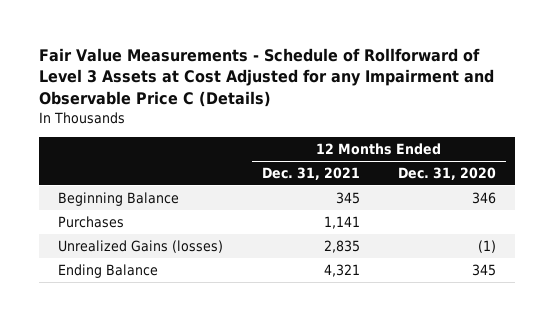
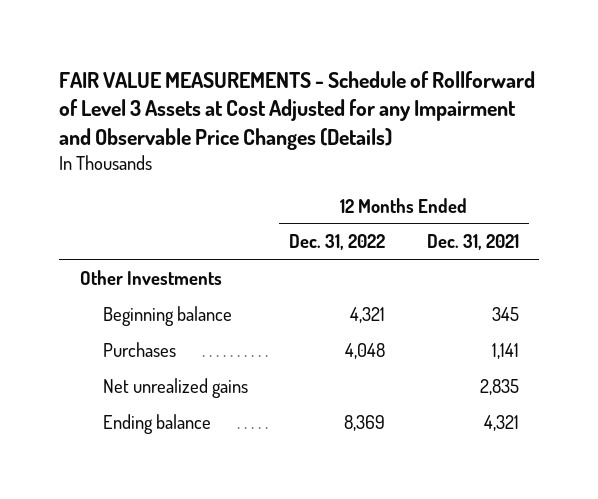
[38,47,494,108] Fair Value Measurements - Schedule of Rollforward of Level 3 Assets at Cost Adjusted for any Impairment and Observable Price C (Details) -> [58,70,535,150] FAIR VALUE MEASUREMENTS - Schedule of Rollforward of Level 3 Assets at Cost Adjusted for any Impairment and Observable Price Changes (Details)
[398,167,497,181] Dec. 31, 2020 -> none
none -> [289,234,386,251] Dec. 31, 2022
none -> [79,269,222,285] Other Investments
[58,192,180,207] Beginning Balance -> [102,305,232,326] Beginning balance
[58,240,224,254] Unrealized Gains (losses) -> [102,377,248,398] Net unrealized gains
[58,264,159,279] Ending Balance -> [102,413,211,434] Ending balance

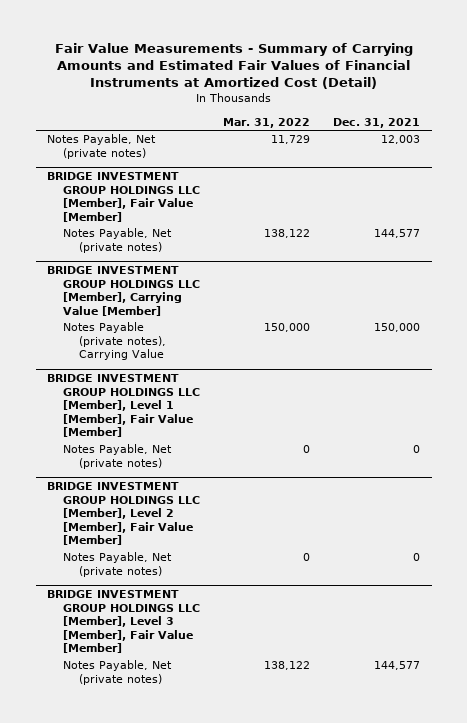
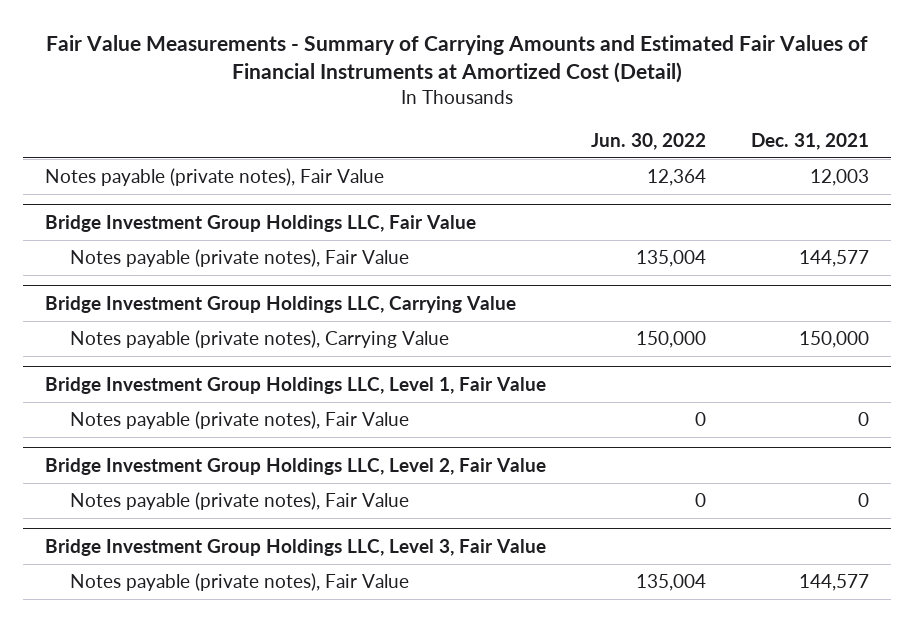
[223,117,311,128] Mar. 31, 2022 -> none
none -> [590,132,706,150] Jun. 30, 2022
[47,134,157,159] Notes Payable, Net (private notes) -> [45,168,385,187] Notes payable (private notes), Fair Value
[47,172,201,222] BRIDGE INVESTMENT GROUP HOLDINGS LLC [Member], Fair Value [Member] -> [45,214,477,232] Bridge Investment Group Holdings LLC, Fair Value
[63,228,173,253] Notes Payable, Net (private notes) -> [70,249,410,268] Notes payable (private notes), Fair Value
[47,266,201,316] BRIDGE INVESTMENT GROUP HOLDINGS LLC [Member], Carrying Value [Member] -> [45,295,517,313] Bridge Investment Group Holdings LLC, Carrying Value
[63,322,167,361] Notes Payable (private notes), Carrying Value -> [70,330,450,349] Notes payable (private notes), Carrying Value
[47,374,201,438] BRIDGE INVESTMENT GROUP HOLDINGS LLC [Member], Level 1 [Member], Fair Value [Member] -> [45,376,547,394] Bridge Investment Group Holdings LLC, Level 1, Fair Value
[63,444,173,469] Notes Payable, Net (private notes) -> [70,411,410,430] Notes payable (private notes), Fair Value
[47,482,201,546] BRIDGE INVESTMENT GROUP HOLDINGS LLC [Member], Level 2 [Member], Fair Value [Member] -> [45,457,547,475] Bridge Investment Group Holdings LLC, Level 2, Fair Value
[63,552,173,577] Notes Payable, Net (private notes) -> [70,492,410,511] Notes payable (private notes), Fair Value
[47,590,201,654] BRIDGE INVESTMENT GROUP HOLDINGS LLC [Member], Level 3 [Member], Fair Value [Member] -> [45,538,547,556] Bridge Investment Group Holdings LLC, Level 3, Fair Value
[63,660,173,685] Notes Payable, Net (private notes) -> [70,573,410,592] Notes payable (private notes), Fair Value

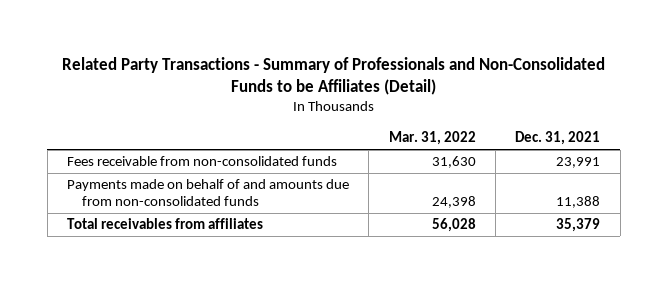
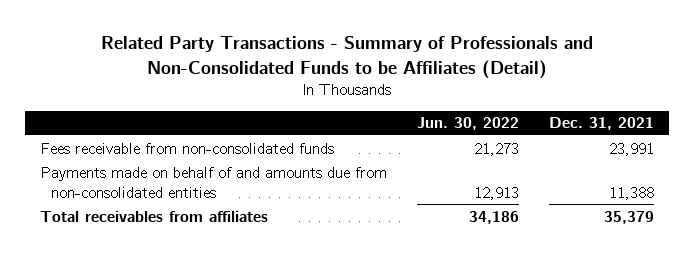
[388,131,476,146] Mar. 31, 2022 -> none
none -> [416,117,519,131] Jun. 30, 2022
[67,179,350,207] Payments made on behalf of and amounts due from non-consolidated funds -> [39,166,387,198] Payments made on behalf of and amounts due from non-consolidated entities

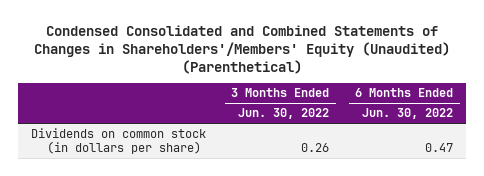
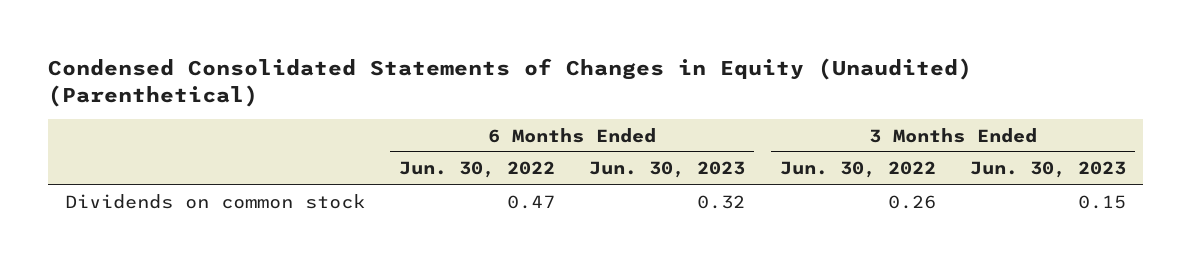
[33,24,450,74] Condensed Consolidated and Combined Statements of Changes in Shareholders'/Members' Equity (Unaudited) (Parenthetical) -> [47,57,972,107] Condensed Consolidated Statements of Changes in Equity (Unaudited) (Parenthetical)
none -> [589,161,746,179] Jun. 30, 2023
none -> [970,161,1127,179] Jun. 30, 2023
[30,128,206,155] Dividends on common stock (in dollars per share) -> [64,194,365,210] Dividends on common stock

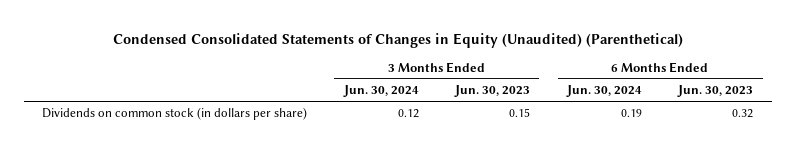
[399,161,556,179] Jun. 30, 2022 -> none
[779,161,936,179] Jun. 30, 2022 -> none
none -> [342,85,419,98] Jun. 30, 2024
none -> [565,85,642,98] Jun. 30, 2024
[64,194,365,210] Dividends on common stock -> [41,107,307,121] Dividends on common stock (in dollars per share)

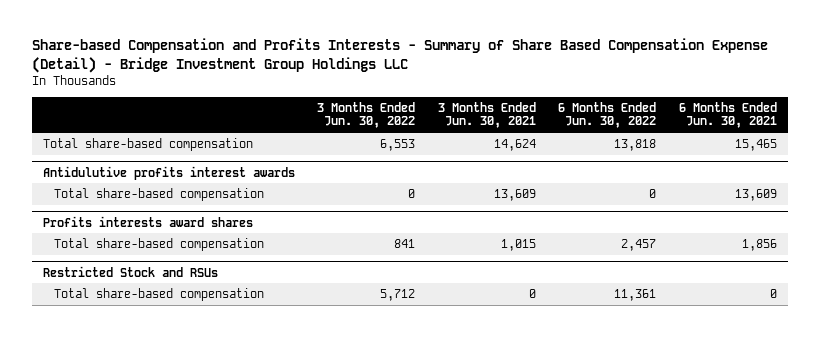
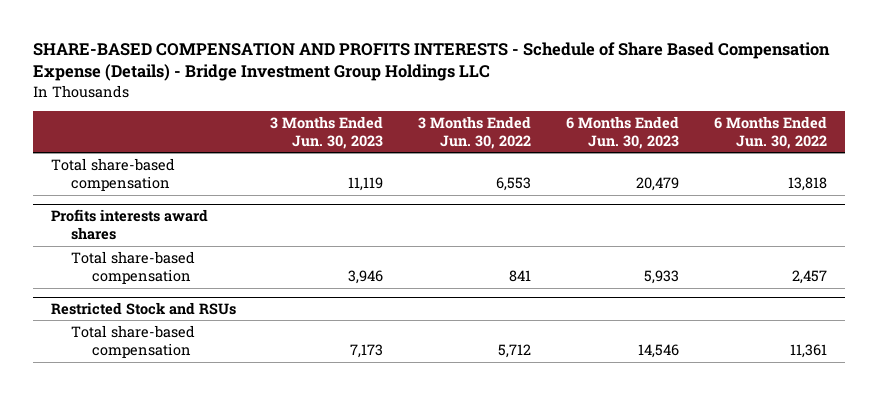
[31,38,768,73] Share-based Compensation and Profits Interests - Summary of Share Based Compensation Expense (Detail) - Bridge Investment Group Holdings LLC -> [33,42,831,82] SHARE-BASED COMPENSATION AND PROFITS INTERESTS - Schedule of Share Based Compensation Expense (Details) - Bridge Investment Group Holdings LLC
[437,101,536,129] 3 Months Ended Jun. 30, 2021 -> none
[678,101,777,129] 6 Months Ended Jun. 30, 2021 -> none
none -> [270,115,384,149] 3 Months Ended Jun. 30, 2023
none -> [566,115,680,149] 6 Months Ended Jun. 30, 2023
[42,165,295,180] Antidulutive profits interest awards -> none
[53,187,264,201] Total share-based compensation -> none

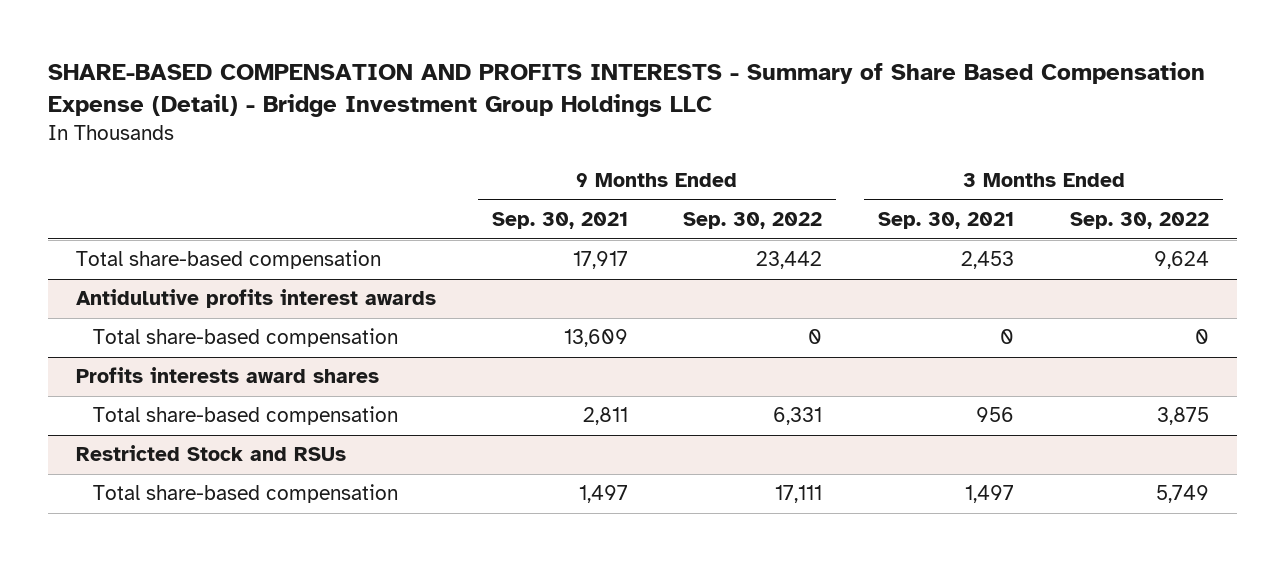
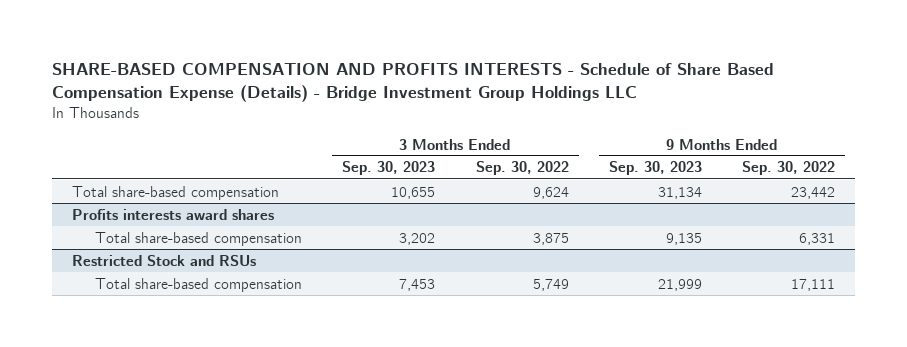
[47,61,1205,118] SHARE-BASED COMPENSATION AND PROFITS INTERESTS - Summary of Share Based Compensation Expense (Detail) - Bridge Investment Group Holdings LLC -> [52,63,775,103] SHARE-BASED COMPENSATION AND PROFITS INTERESTS - Schedule of Share Based Compensation Expense (Details) - Bridge Investment Group Holdings LLC
[491,212,628,230] Sep. 30, 2021 -> none
[878,212,1015,230] Sep. 30, 2021 -> none
none -> [342,161,436,176] Sep. 30, 2023
none -> [608,161,702,176] Sep. 30, 2023
[75,289,436,309] Antidulutive profits interest awards -> none
[93,328,399,348] Total share-based compensation -> none

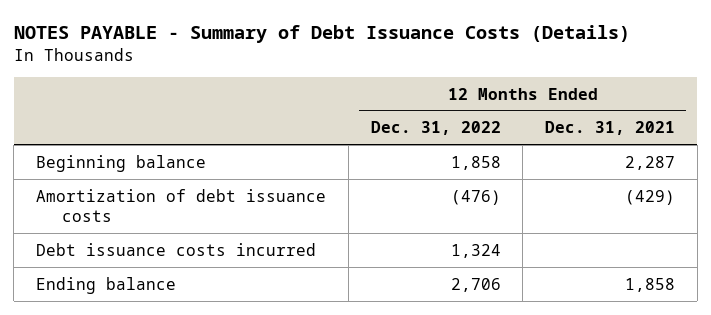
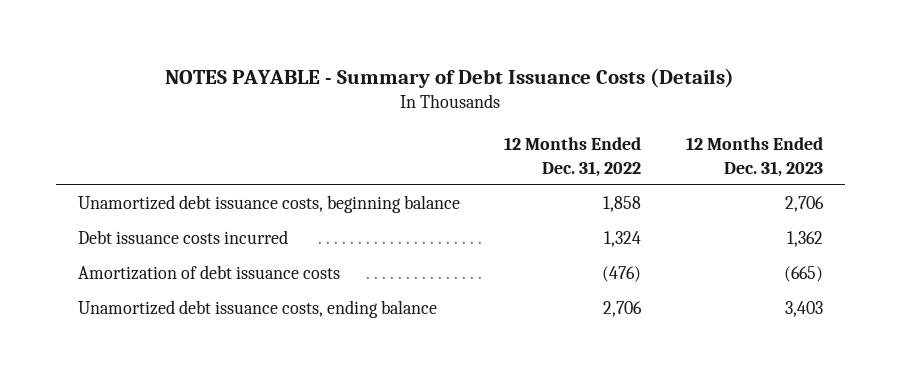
[545,121,676,136] Dec. 31, 2021 -> none
none -> [685,136,823,177] 12 Months Ended Dec. 31, 2023
[36,154,207,172] Beginning balance -> [77,195,460,214] Unamortized debt issuance costs, beginning balance
[36,188,327,223] Amortization of debt issuance costs -> [77,265,340,281] Amortization of debt issuance costs
[36,276,177,294] Ending balance -> [77,300,437,319] Unamortized debt issuance costs, ending balance

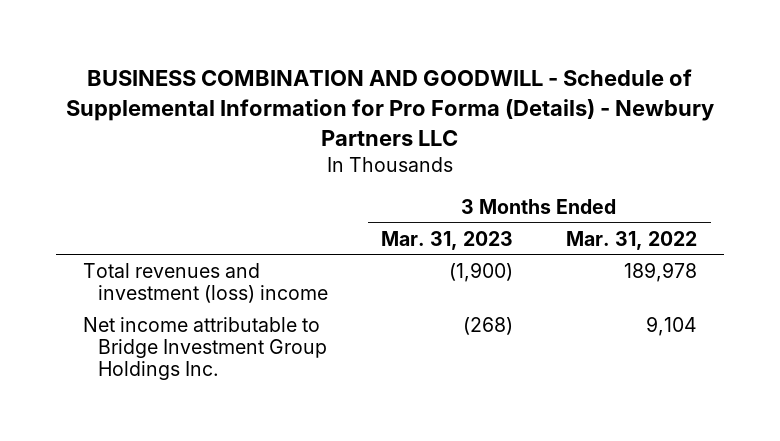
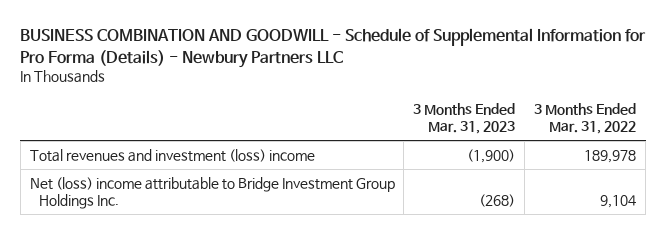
[82,316,327,381] Net income attributable to Bridge Investment Group Holdings Inc. -> [29,176,395,210] Net (loss) income attributable to Bridge Investment Group Holdings Inc.

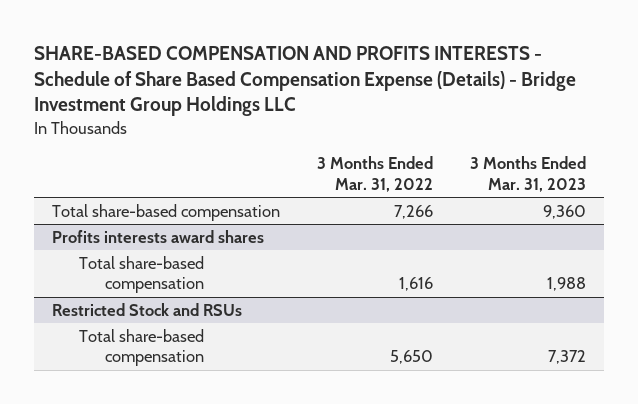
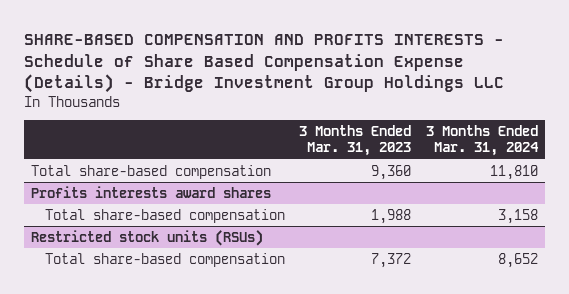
[317,156,434,193] 3 Months Ended Mar. 31, 2022 -> none
none -> [425,125,539,157] 3 Months Ended Mar. 31, 2024
[52,302,243,316] Restricted Stock and RSUs -> [31,229,264,246] Restricted stock units (RSUs)

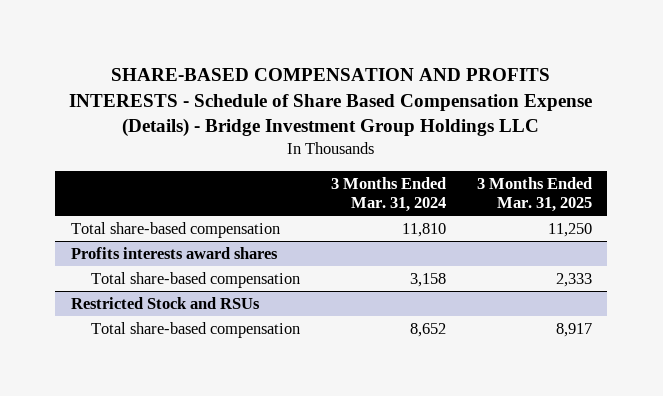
[299,125,412,157] 3 Months Ended Mar. 31, 2023 -> none
none -> [476,176,592,212] 3 Months Ended Mar. 31, 2025
[31,229,264,246] Restricted stock units (RSUs) -> [70,296,260,309] Restricted Stock and RSUs

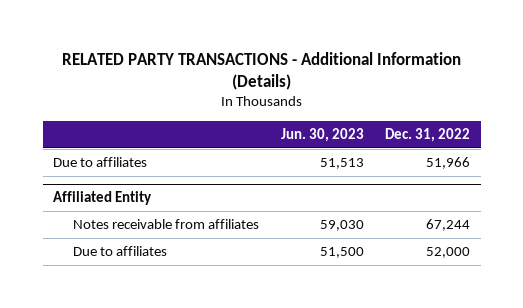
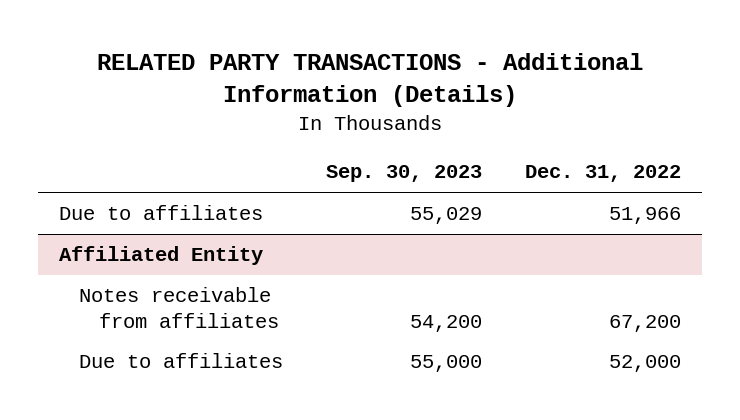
[280,127,364,142] Jun. 30, 2023 -> none
none -> [326,165,483,183] Sep. 30, 2023
[425,219,470,232] 67,244 -> [608,314,681,332] 67,200

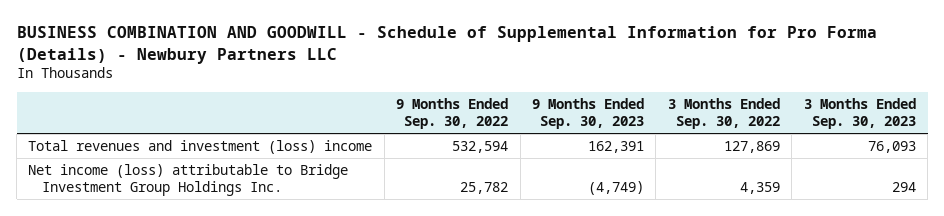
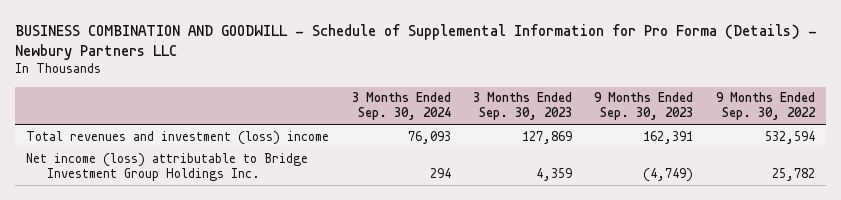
[667,98,780,130] 3 Months Ended Sep. 30, 2022 -> none
none -> [351,92,451,121] 3 Months Ended Sep. 30, 2024
[867,140,916,153] 76,093 -> [522,130,573,144] 127,869
[891,181,916,192] 294 -> [536,167,573,181] 4,359

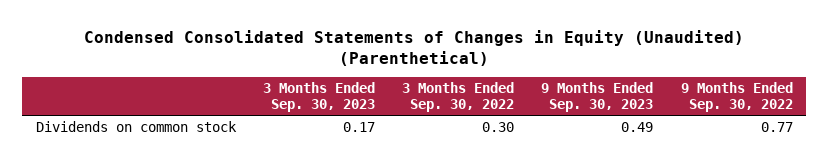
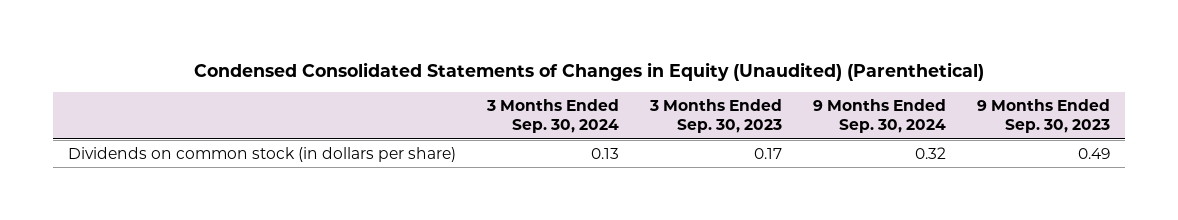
[402,81,515,113] 3 Months Ended Sep. 30, 2022 -> none
[680,81,793,113] 9 Months Ended Sep. 30, 2022 -> none
none -> [486,98,620,134] 3 Months Ended Sep. 30, 2024
none -> [812,98,946,134] 9 Months Ended Sep. 30, 2024
[35,120,237,132] Dividends on common stock -> [68,147,457,163] Dividends on common stock (in dollars per share)

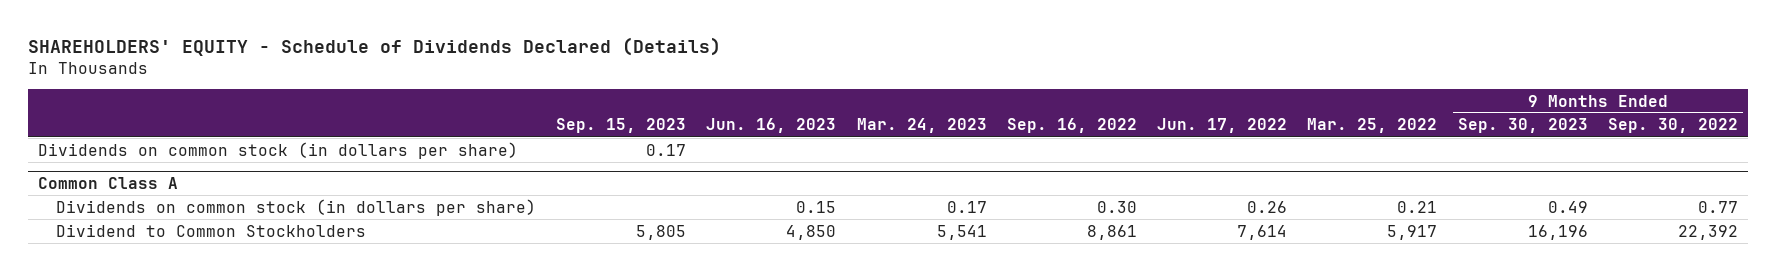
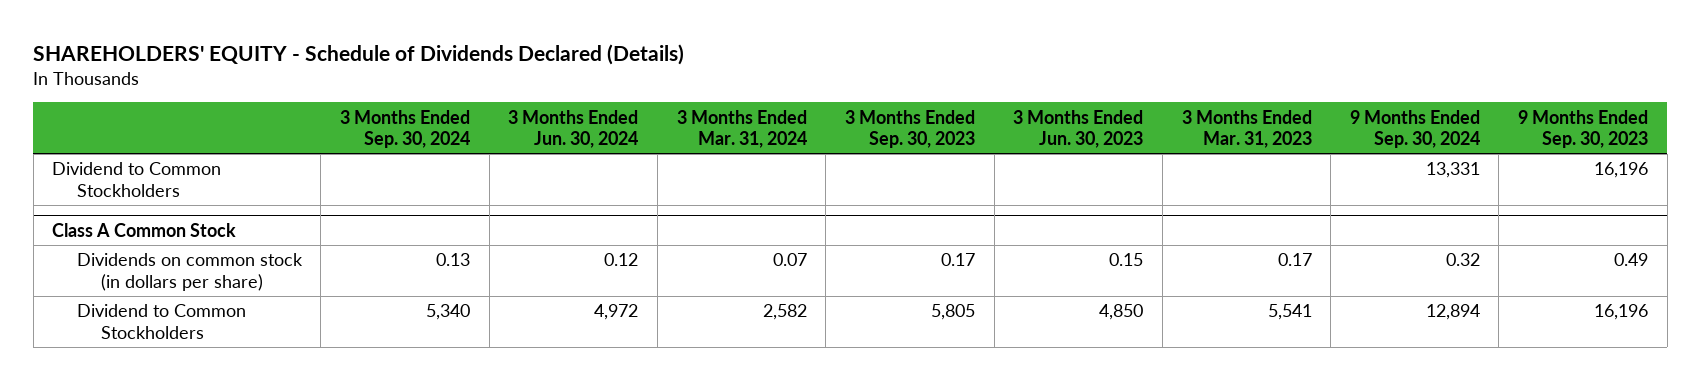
[556,118,687,134] Sep. 15, 2023 -> none
[706,118,837,134] Jun. 16, 2023 -> none
[856,118,987,134] Mar. 24, 2023 -> none
[1006,118,1137,134] Sep. 16, 2022 -> none
[1157,118,1288,134] Jun. 17, 2022 -> none
[1307,118,1438,134] Mar. 25, 2022 -> none
[1607,118,1738,134] Sep. 30, 2022 -> none
none -> [340,109,471,149] 3 Months Ended Sep. 30, 2024
none -> [508,109,639,149] 3 Months Ended Jun. 30, 2024
none -> [676,109,807,149] 3 Months Ended Mar. 31, 2024
none -> [844,109,975,149] 3 Months Ended Sep. 30, 2023
none -> [1013,109,1144,149] 3 Months Ended Jun. 30, 2023
none -> [1181,109,1312,149] 3 Months Ended Mar. 31, 2023
none -> [1349,109,1480,149] 9 Months Ended Sep. 30, 2024
[38,141,519,159] Dividends on common stock (in dollars per share) -> none
none -> [52,162,222,197] Dividend to Common Stockholders
[38,177,179,190] Common Class A -> [52,222,237,237] Class A Common Stock

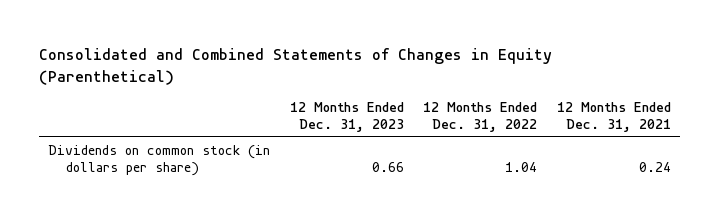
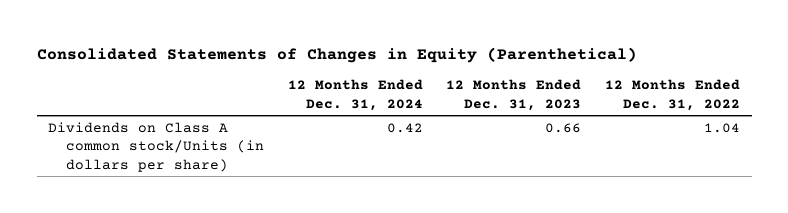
[38,48,552,85] Consolidated and Combined Statements of Changes in Equity (Parenthetical) -> [36,47,637,64] Consolidated Statements of Changes in Equity (Parenthetical)
[556,102,671,133] 12 Months Ended Dec. 31, 2021 -> none
none -> [287,79,423,111] 12 Months Ended Dec. 31, 2024
[48,144,271,176] Dividends on common stock (in dollars per share) -> [48,121,265,172] Dividends on Class A common stock/Units (in dollars per share)

